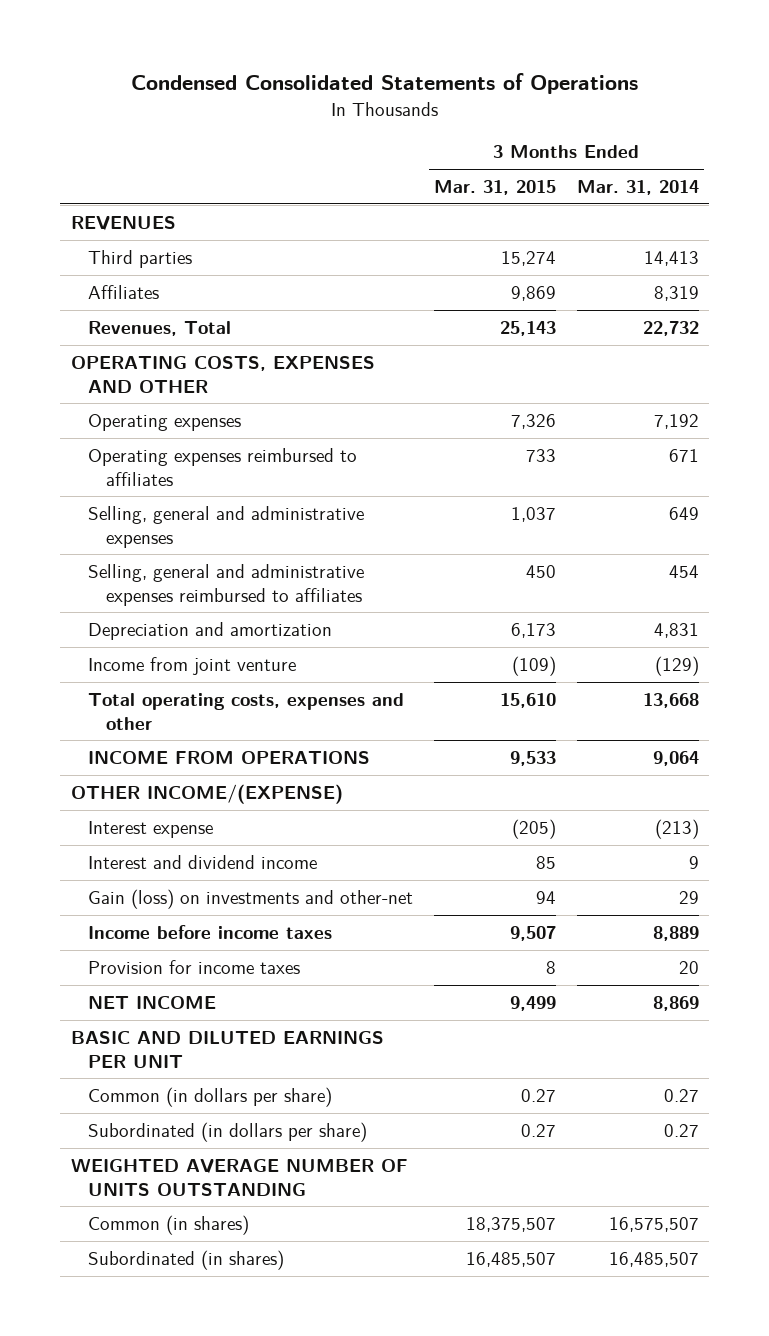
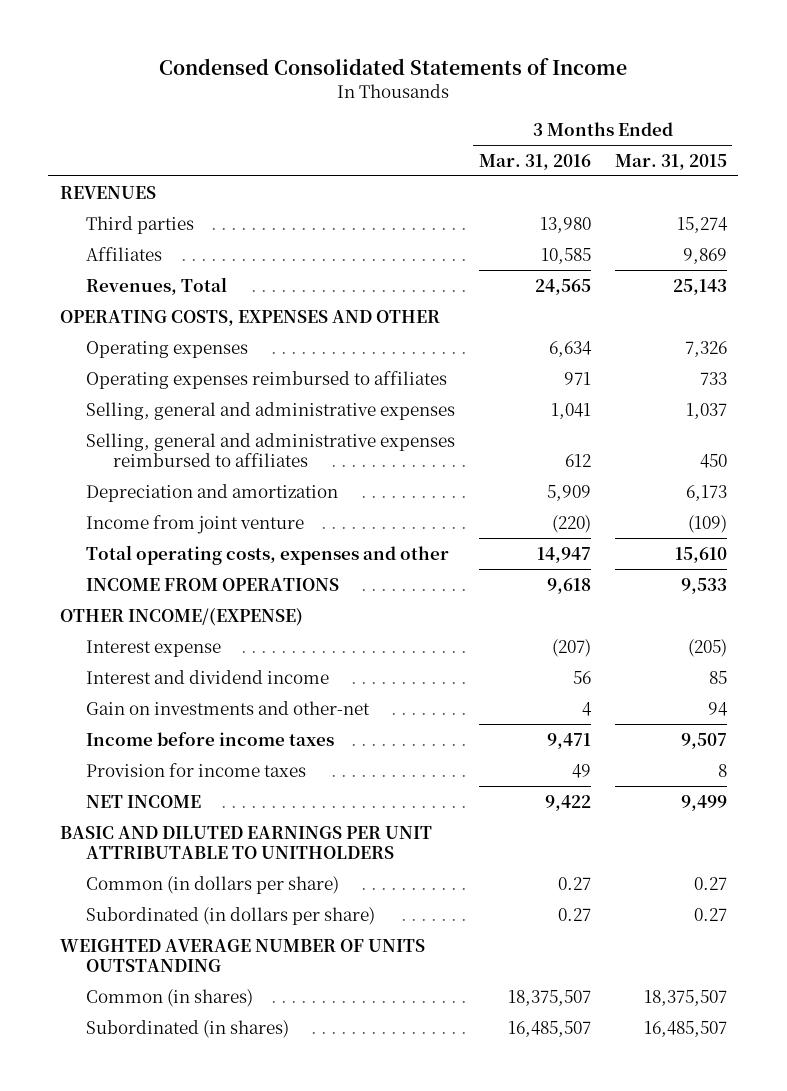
[130,72,638,94] Condensed Consolidated Statements of Operations -> [159,57,628,75] Condensed Consolidated Statements of Income
[576,180,699,196] Mar. 31, 2014 -> none
none -> [478,153,591,170] Mar. 31, 2016
[88,888,414,909] Gain (loss) on investments and other-net -> [86,700,371,715] Gain on investments and other-net
[70,1030,384,1068] BASIC AND DILUTED EARNINGS PER UNIT -> [59,825,432,860] BASIC AND DILUTED EARNINGS PER UNIT ATTRIBUTABLE TO UNITHOLDERS

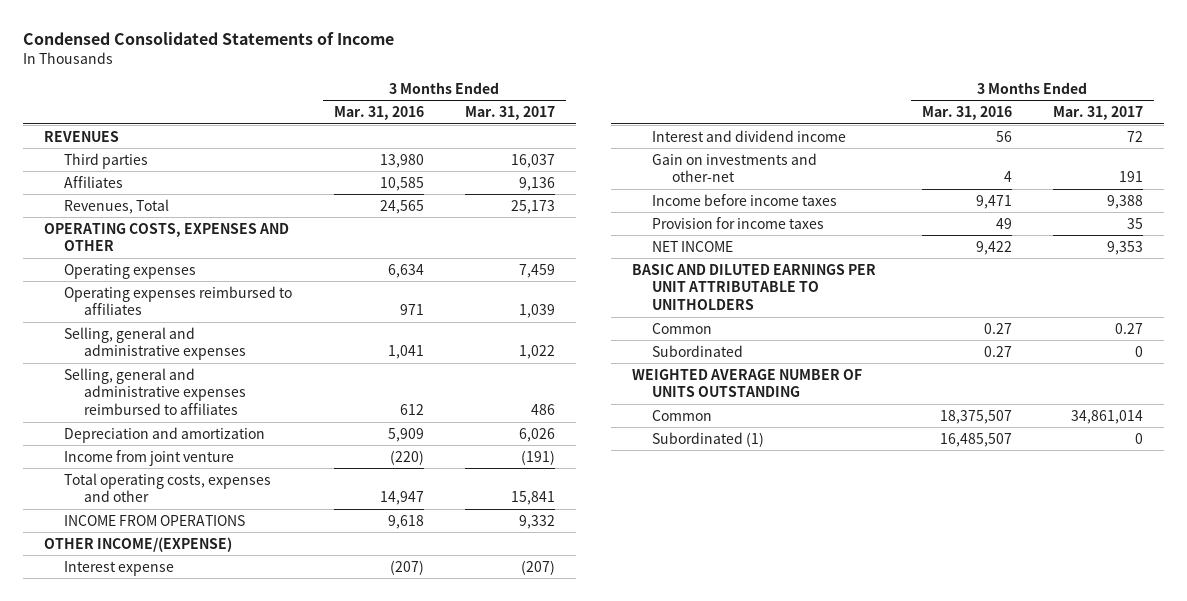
[614,153,727,170] Mar. 31, 2015 -> none
none -> [465,106,556,121] Mar. 31, 2017
[86,875,340,894] Common (in dollars per share) -> [651,322,712,334] Common
[86,906,376,925] Subordinated (in dollars per share) -> [651,344,743,357] Subordinated
[86,988,254,1007] Common (in shares) -> [651,409,712,421] Common
[86,1019,290,1038] Subordinated (in shares) -> [651,431,764,447] Subordinated (1)

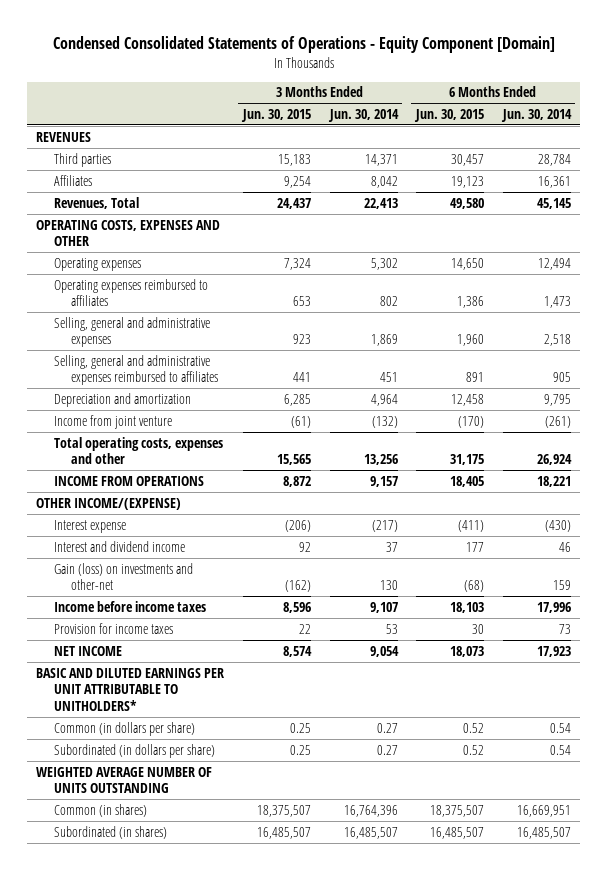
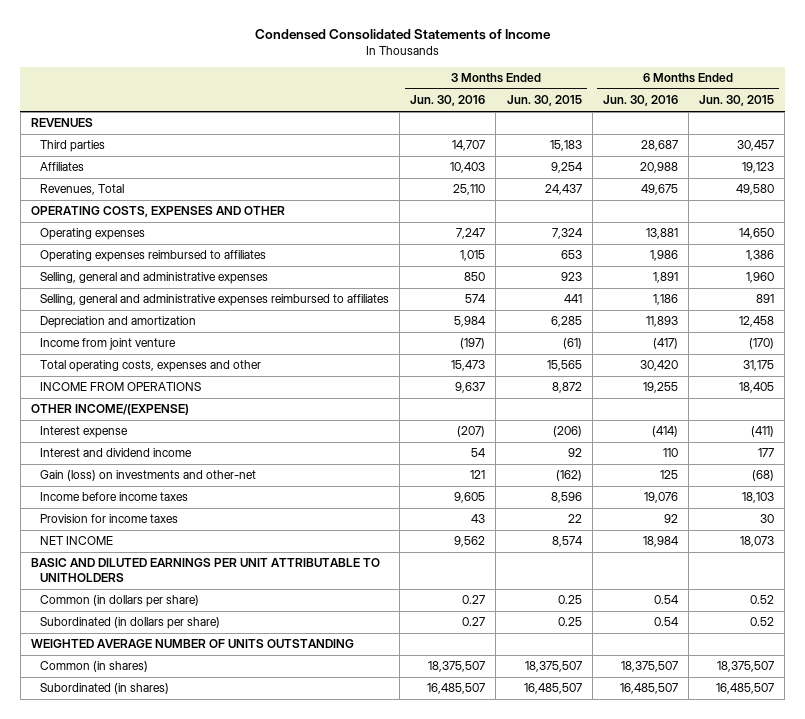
[52,35,555,53] Condensed Consolidated Statements of Operations - Equity Component [Domain] -> [254,28,551,40] Condensed Consolidated Statements of Income
[327,109,399,123] Jun. 30, 2014 -> none
[500,109,572,123] Jun. 30, 2014 -> none
none -> [410,95,486,107] Jun. 30, 2016
none -> [602,95,678,107] Jun. 30, 2016
[36,667,225,711] BASIC AND DILUTED EARNINGS PER UNIT ATTRIBUTABLE TO UNITHOLDERS* -> [31,558,381,582] BASIC AND DILUTED EARNINGS PER UNIT ATTRIBUTABLE TO UNITHOLDERS

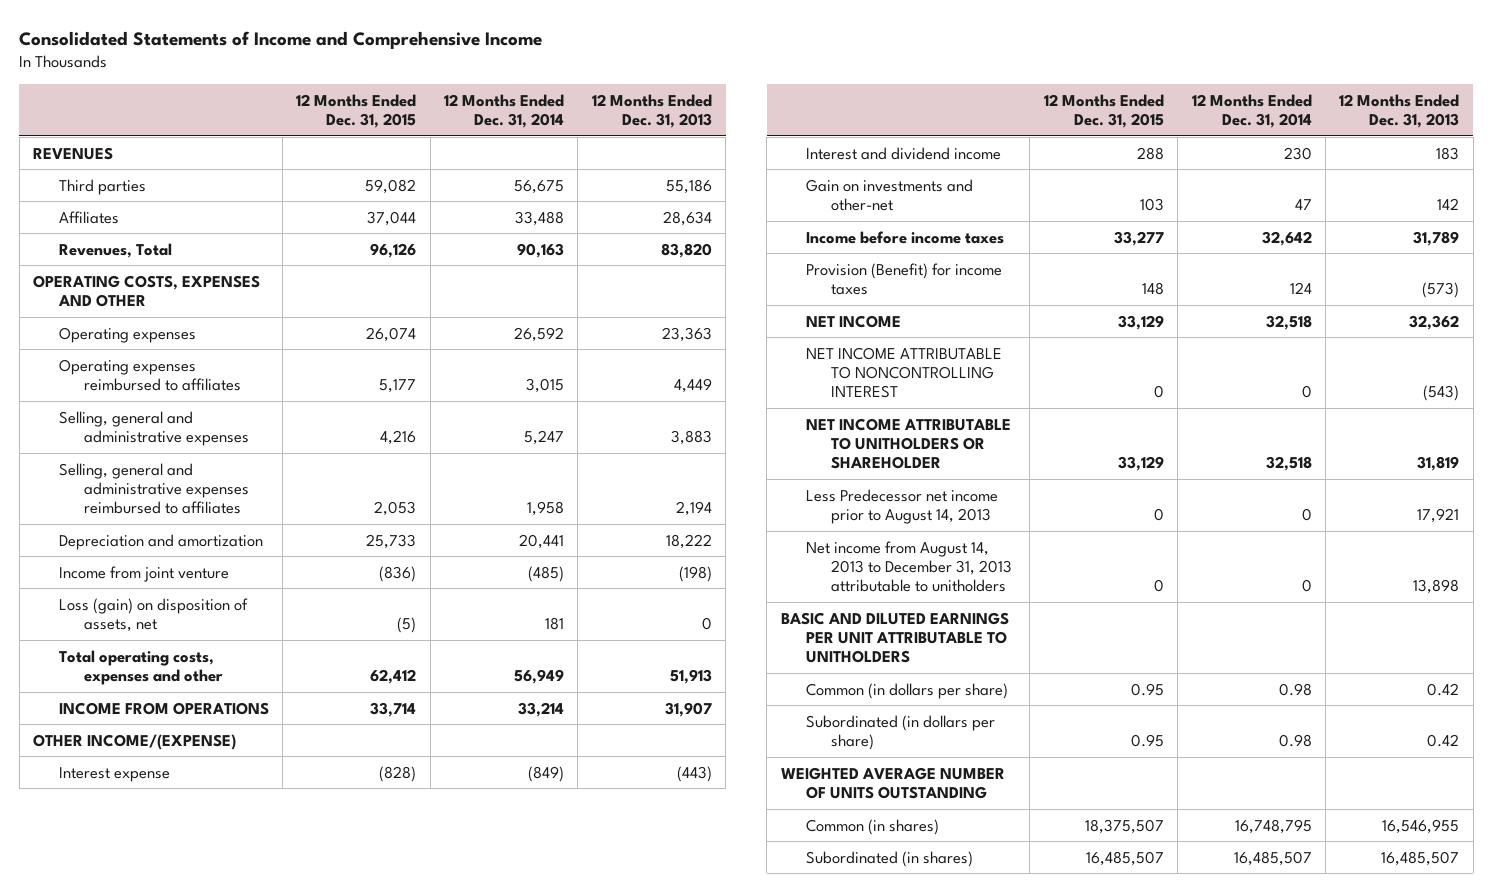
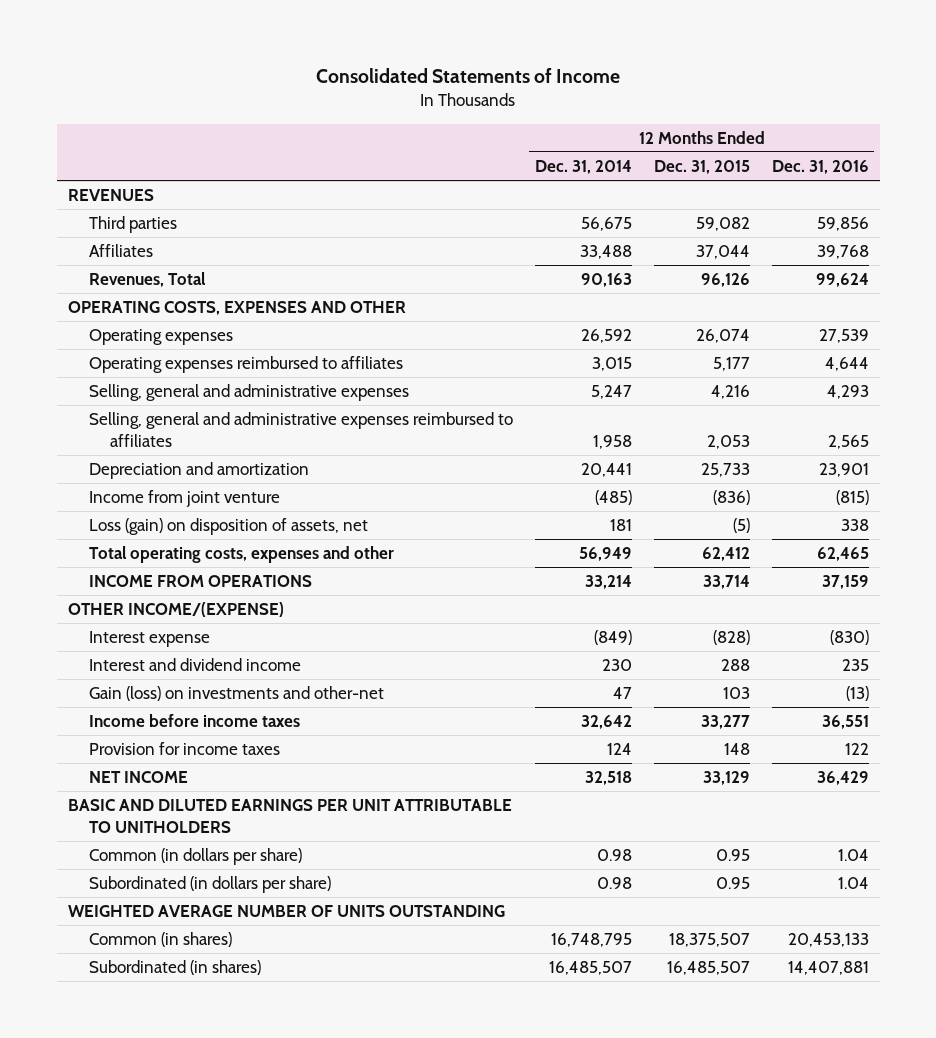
[19,31,543,50] Consolidated Statements of Income and Comprehensive Income -> [316,68,621,84] Consolidated Statements of Income
[591,93,712,128] 12 Months Ended Dec. 31, 2013 -> none
none -> [771,160,869,175] Dec. 31, 2016
[806,178,974,211] Gain on investments and other-net -> [88,686,384,702] Gain (loss) on investments and other-net
[806,262,1003,295] Provision (Benefit) for income taxes -> [88,742,280,756] Provision for income taxes
[806,346,1003,399] NET INCOME ATTRIBUTABLE TO NONCONTROLLING INTEREST -> none
[806,417,1012,470] NET INCOME ATTRIBUTABLE TO UNITHOLDERS OR SHAREHOLDER -> none
[806,488,999,524] Less Predecessor net income prior to August 14, 2013 -> none
[806,540,1013,593] Net income from August 14, 2013 to December 31, 2013 attributable to unitholders -> none

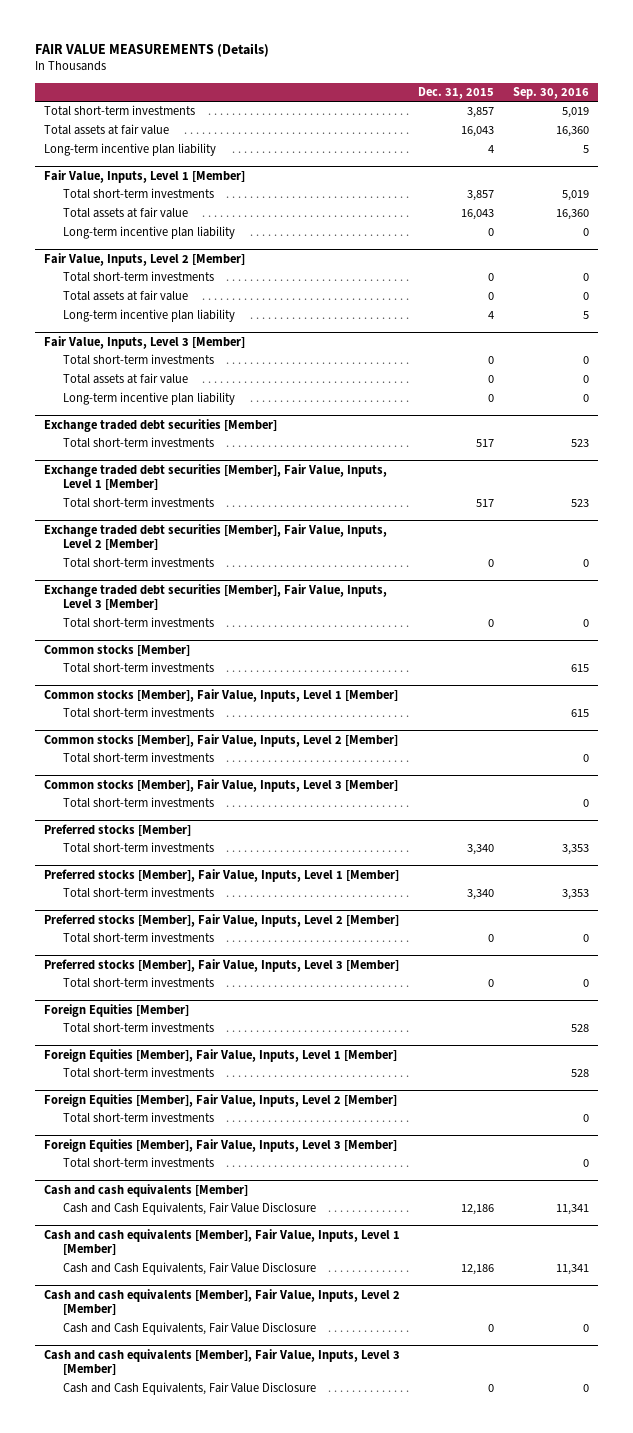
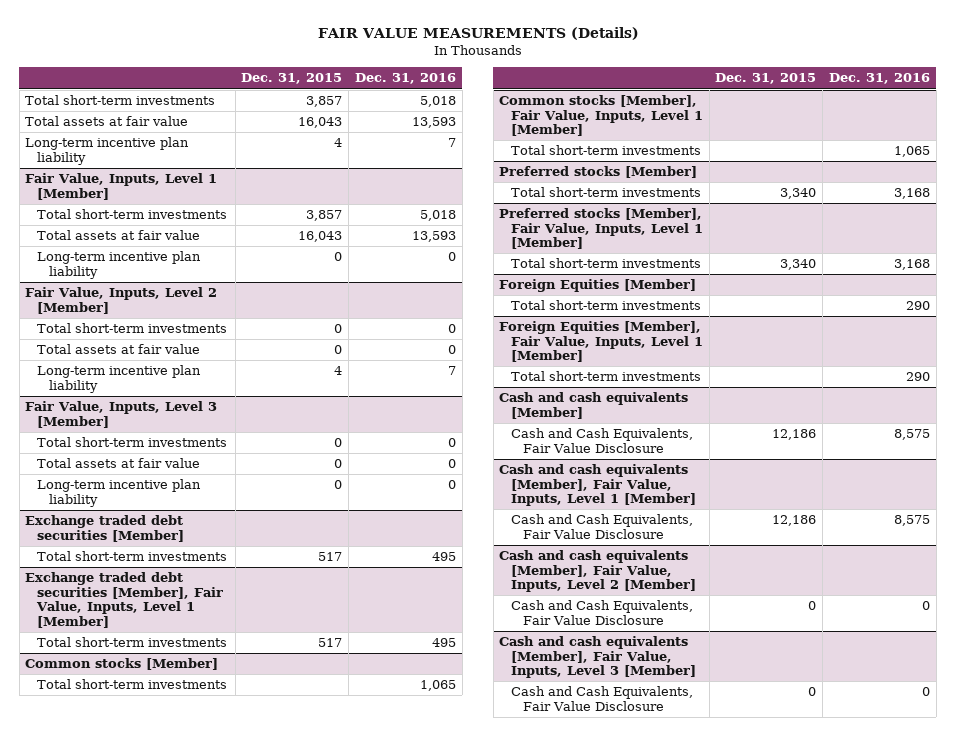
[513,86,590,99] Sep. 30, 2016 -> none
none -> [354,73,456,85] Dec. 31, 2016
[43,523,387,551] Exchange traded debt securities [Member], Fair Value, Inputs, Level 2 [Member] -> none
[62,557,214,569] Total short-term investments -> none
[43,583,387,611] Exchange traded debt securities [Member], Fair Value, Inputs, Level 3 [Member] -> none
[62,617,214,629] Total short-term investments -> none
[43,733,398,747] Common stocks [Member], Fair Value, Inputs, Level 2 [Member] -> none
[62,752,214,764] Total short-term investments -> none
[43,778,398,792] Common stocks [Member], Fair Value, Inputs, Level 3 [Member] -> none
[62,797,214,809] Total short-term investments -> none
[43,913,399,927] Preferred stocks [Member], Fair Value, Inputs, Level 2 [Member] -> none
[62,932,214,944] Total short-term investments -> none
[43,958,399,972] Preferred stocks [Member], Fair Value, Inputs, Level 3 [Member] -> none
[62,977,214,989] Total short-term investments -> none
[43,1093,397,1107] Foreign Equities [Member], Fair Value, Inputs, Level 2 [Member] -> none
[62,1112,214,1124] Total short-term investments -> none
[43,1138,397,1152] Foreign Equities [Member], Fair Value, Inputs, Level 3 [Member] -> none
[62,1157,214,1169] Total short-term investments -> none

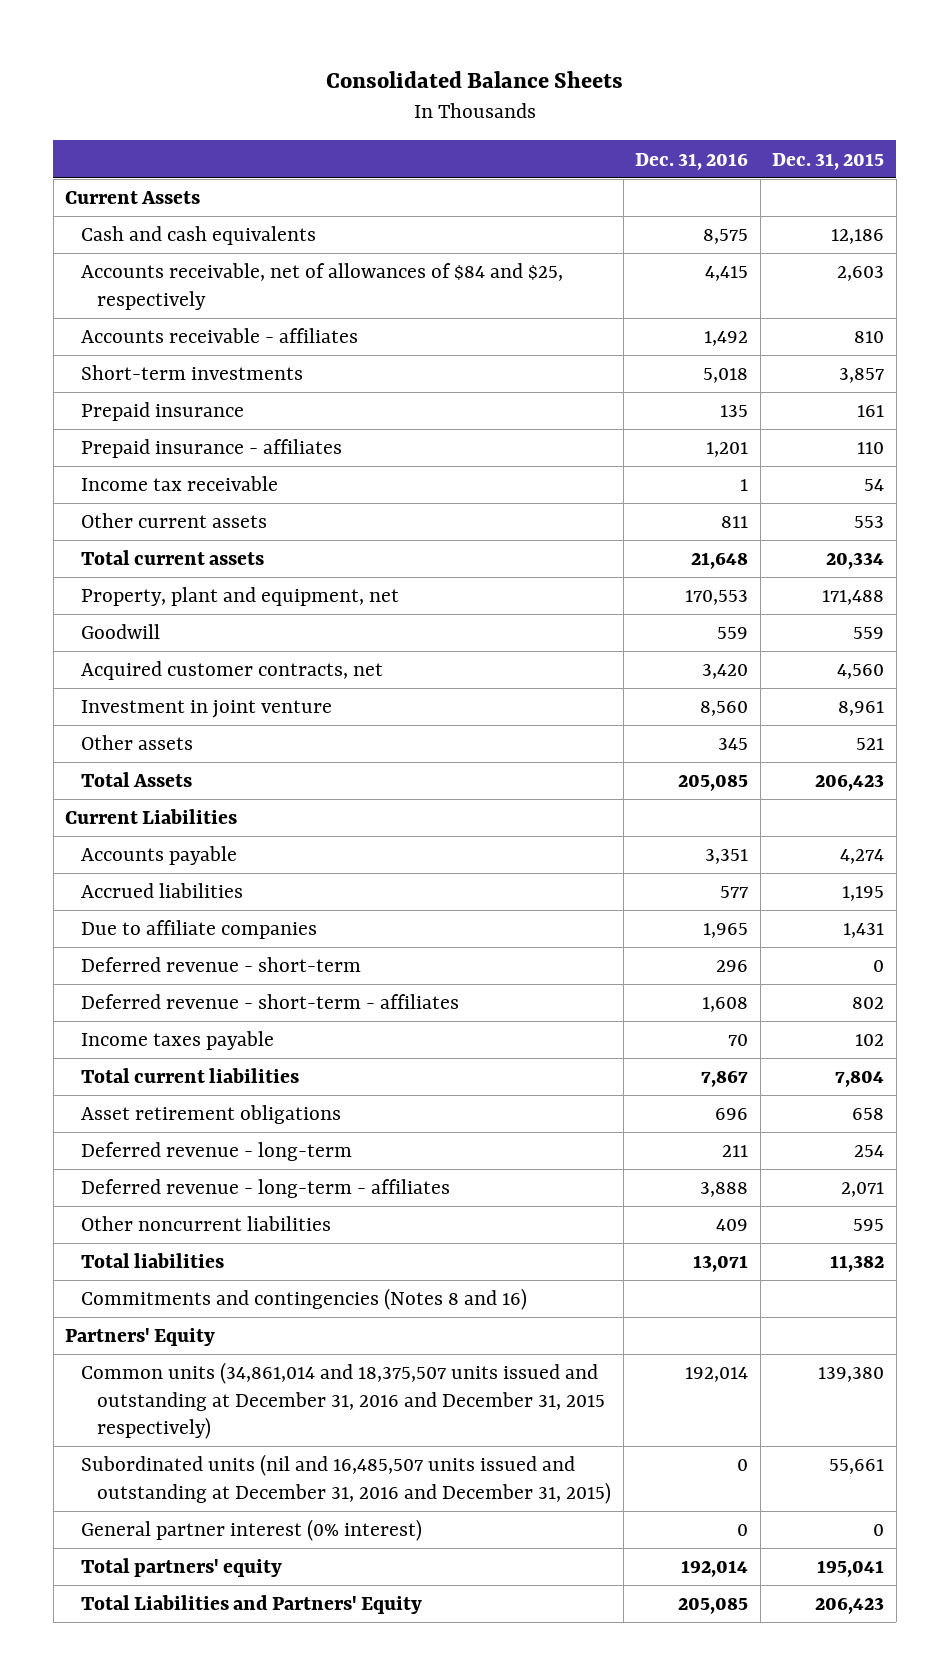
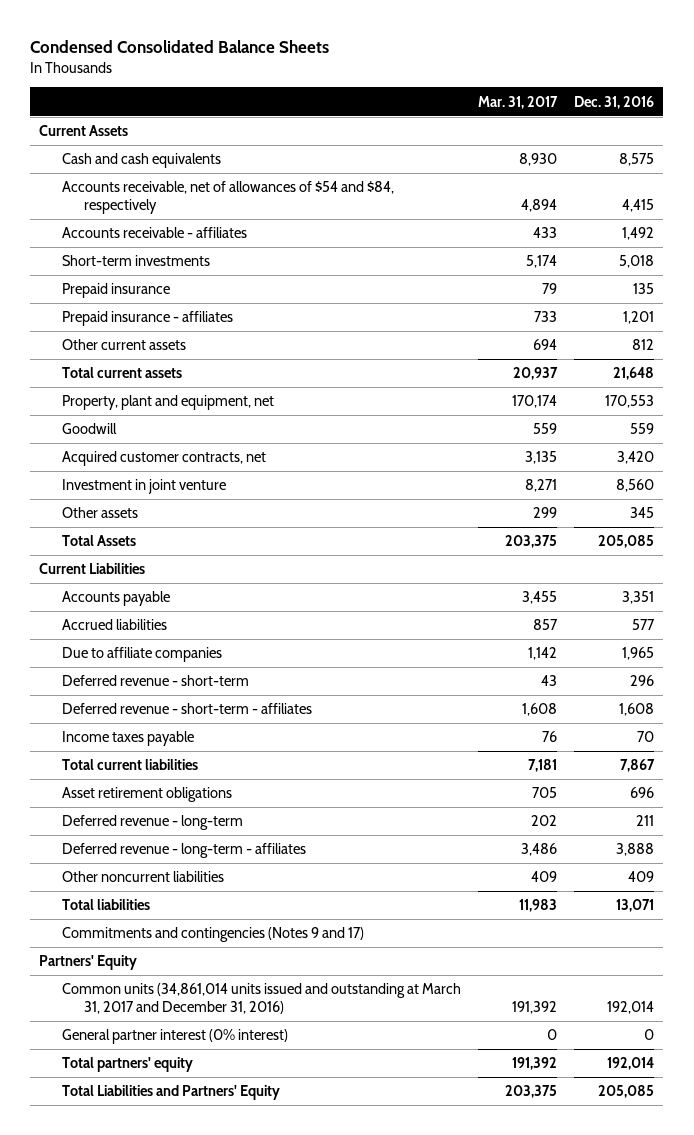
[325,70,623,88] Consolidated Balance Sheets -> [30,40,330,54] Condensed Consolidated Balance Sheets
[772,152,885,170] Dec. 31, 2015 -> none
none -> [477,95,558,109] Mar. 31, 2017
[81,263,564,310] Accounts receivable, net of allowances of $84 and $25, respectively -> [61,181,394,214] Accounts receivable, net of allowances of $54 and $84, respectively
[81,476,279,492] Income tax receivable -> none
[721,516,749,529] 811 -> [632,339,655,351] 812
[81,1288,528,1311] Commitments and contingencies (Notes 8 and 16) -> [61,927,364,943] Commitments and contingencies (Notes 9 and 17)
[81,1454,612,1504] Subordinated units (nil and 16,485,507 units issued and outstanding at December 31, 2016 and December 31, 2015) -> none
[81,1362,606,1440] Common units (34,861,014 and 18,375,507 units issued and outstanding at December 31, 2016 and December 31, 2015 respectively) -> [61,983,461,1014] Common units (34,861,014 units issued and outstanding at March 31, 2017 and December 31, 2016)

